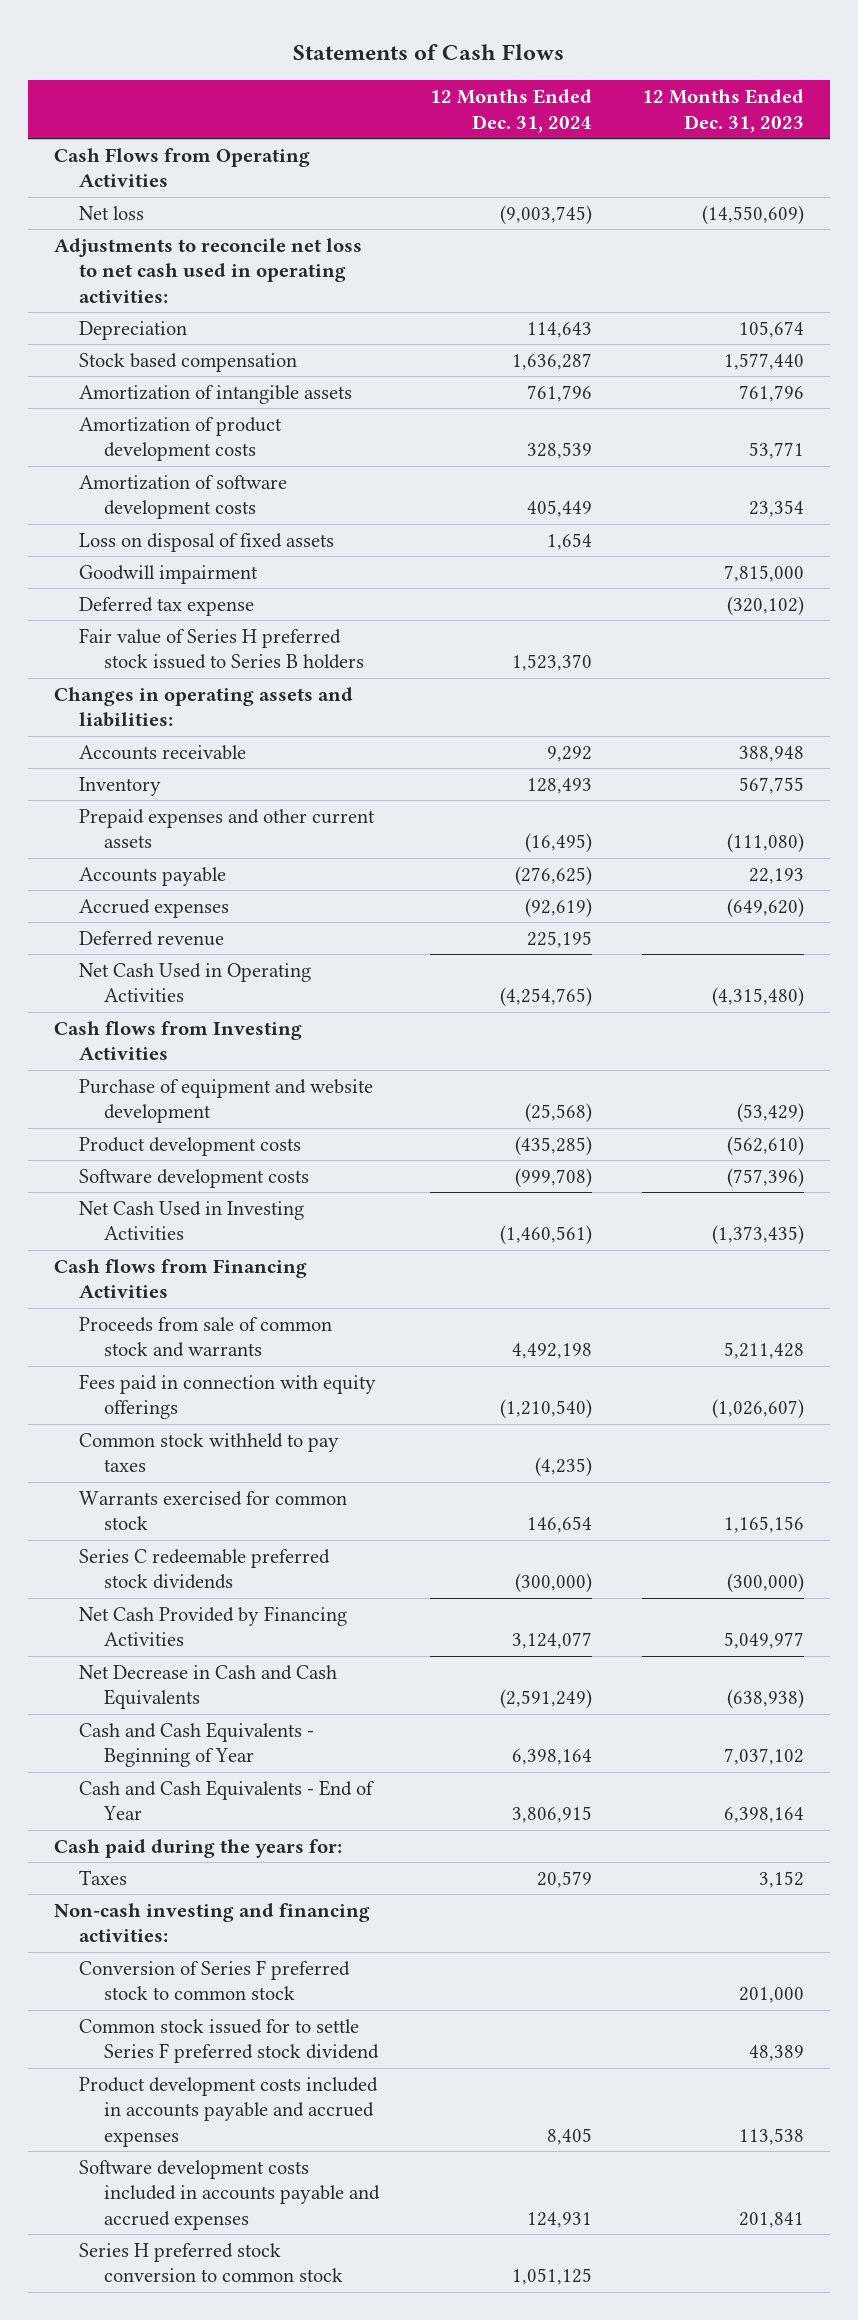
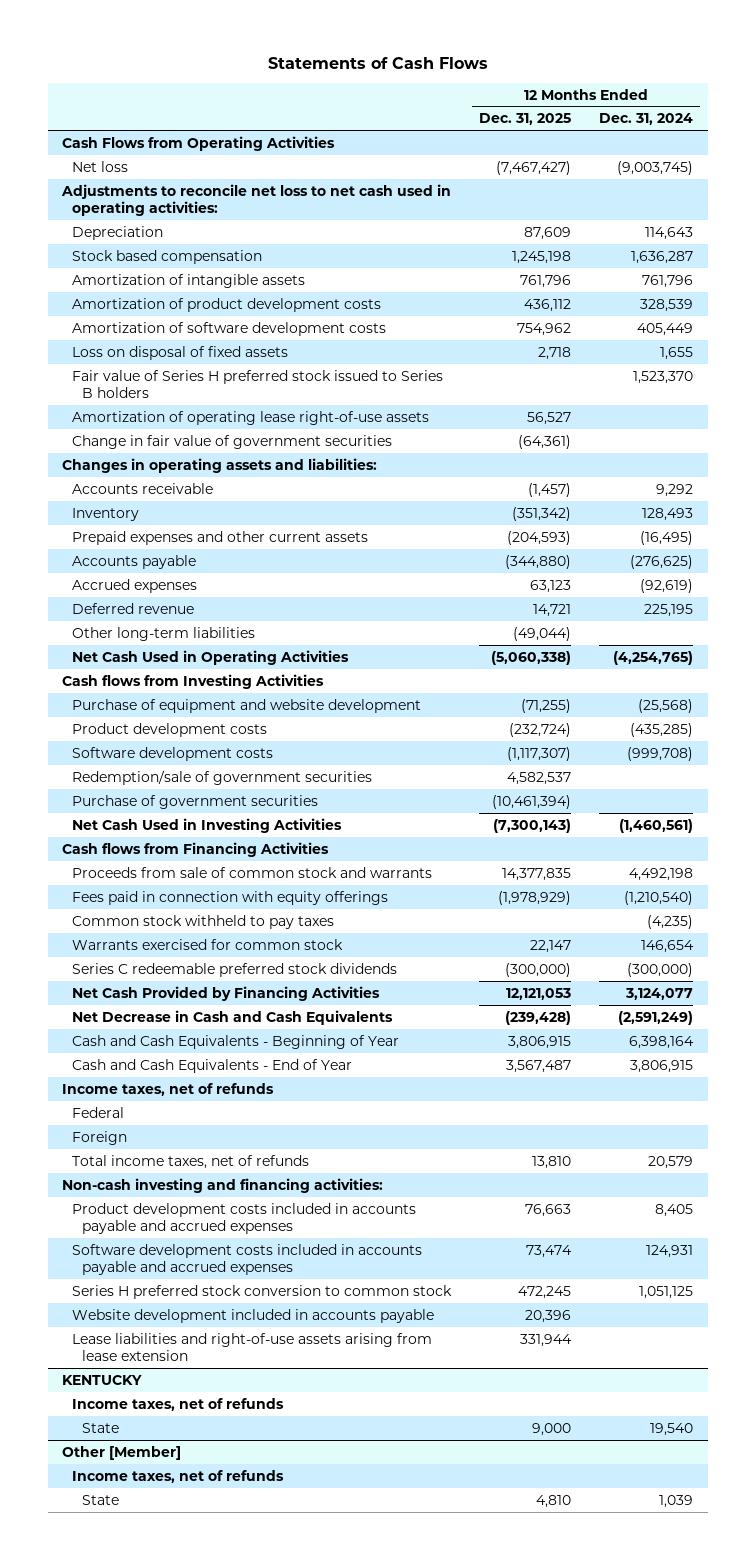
[642,88,805,133] 12 Months Ended Dec. 31, 2023 -> none
none -> [479,113,572,126] Dec. 31, 2025
[78,564,258,584] Goodwill impairment -> none
[78,596,254,616] Deferred tax expense -> none
[546,532,592,550] 1,654 -> [660,346,694,360] 1,655
none -> [72,410,430,425] Amortization of operating lease right-of-use assets
none -> [72,434,393,449] Change in fair value of government securities
none -> [72,626,256,641] Other long-term liabilities
none -> [72,769,373,785] Redemption/sale of government securities
none -> [72,794,319,809] Purchase of government securities
[53,1838,342,1858] Cash paid during the years for: -> none
none -> [61,1082,274,1096] Income taxes, net of refunds
none -> [72,1106,125,1118] Federal
none -> [72,1130,128,1145] Foreign
[78,1869,127,1885] Taxes -> [72,1154,310,1169] Total income taxes, net of refunds
[78,1959,350,2001] Conversion of Series F preferred stock to common stock -> none
[78,2018,379,2064] Common stock issued for to settle Series F preferred stock dividend -> none
none -> [72,1308,435,1323] Website development included in accounts payable
none -> [72,1332,433,1361] Lease liabilities and right-of-use assets arising from lease extension
none -> [61,1374,142,1385] KENTUCKY
none -> [72,1397,285,1411] Income taxes, net of refunds
none -> [82,1422,120,1433] State
none -> [61,1445,181,1460] Other [Member]
none -> [72,1469,285,1483] Income taxes, net of refunds
none -> [82,1494,120,1505] State

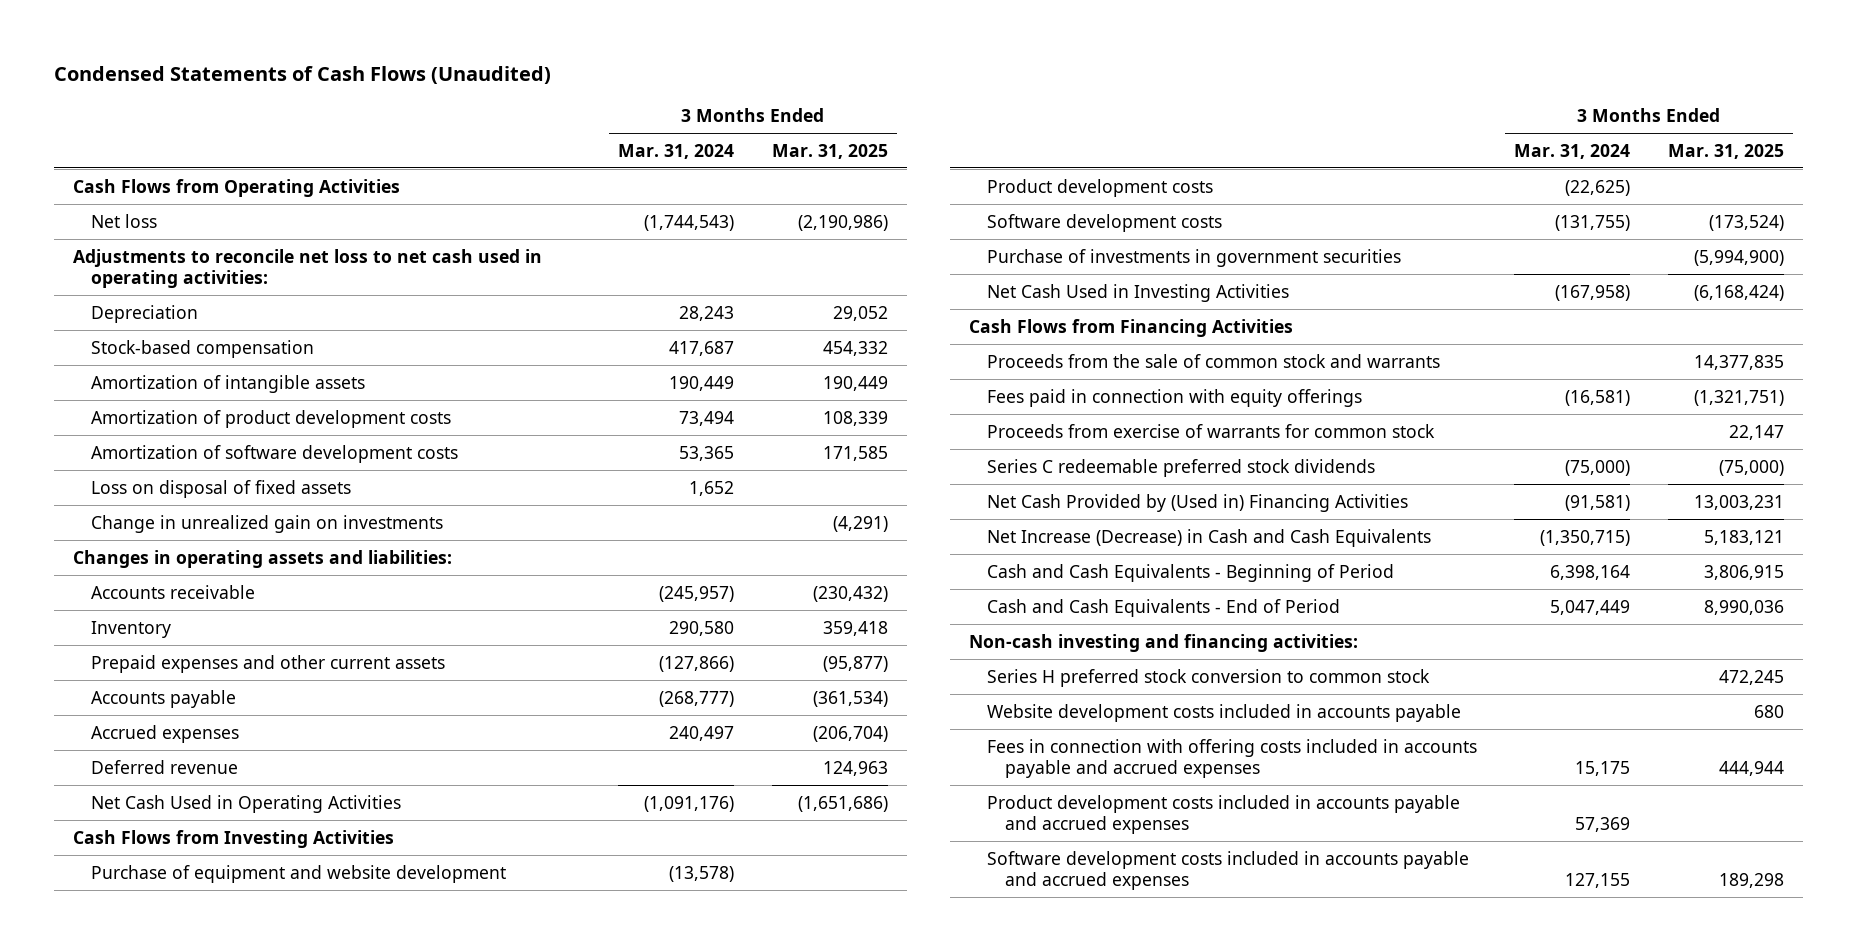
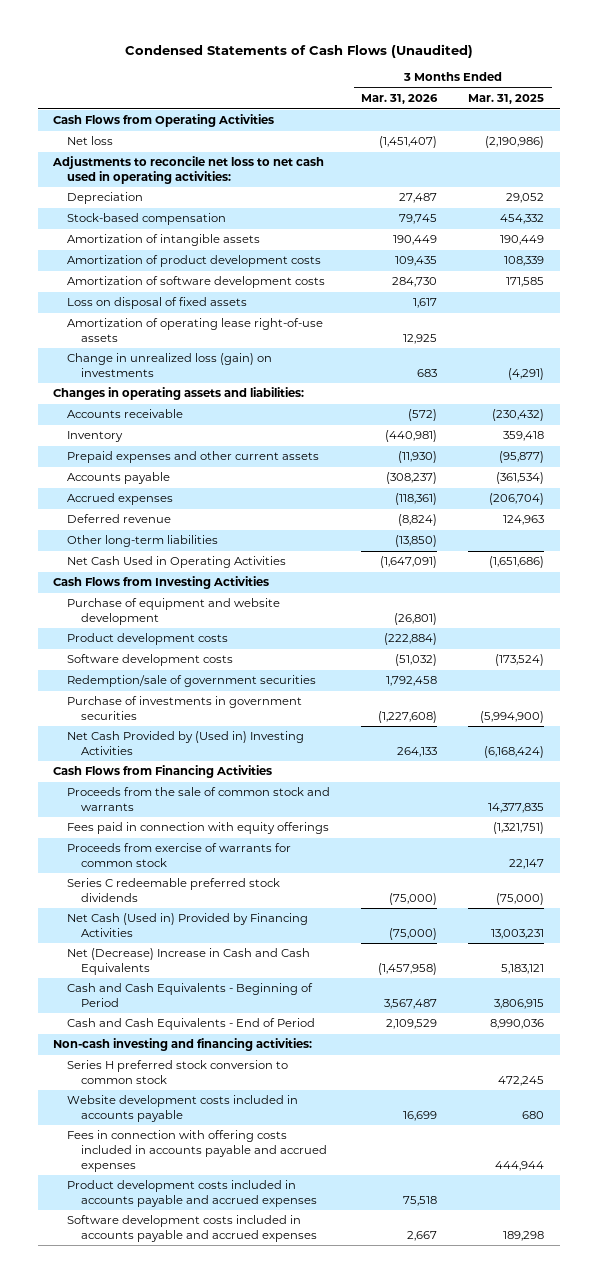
[618,143,735,159] Mar. 31, 2024 -> none
none -> [361,94,439,105] Mar. 31, 2026
none -> [67,318,324,343] Amortization of operating lease right-of-use assets
[90,514,443,533] Change in unrealized gain on investments -> [67,353,273,378] Change in unrealized loss (gain) on investments
none -> [67,535,219,548] Other long-term liabilities
none -> [67,675,317,688] Redemption/sale of government securities
[986,283,1289,302] Net Cash Used in Investing Activities -> [67,731,305,756] Net Cash Provided by (Used in) Investing Activities
[986,493,1408,512] Net Cash Provided by (Used in) Financing Activities -> [67,913,309,938] Net Cash (Used in) Provided by Financing Activities
[986,528,1431,547] Net Increase (Decrease) in Cash and Cash Equivalents -> [67,948,311,976] Net (Decrease) Increase in Cash and Cash Equivalents

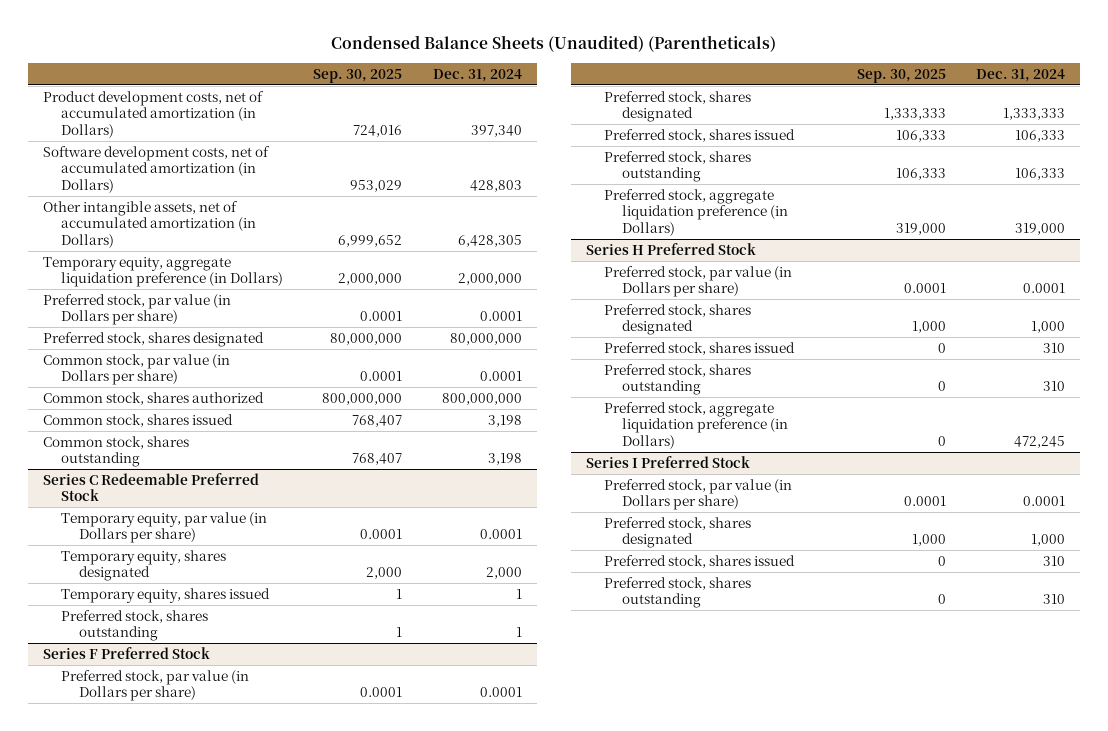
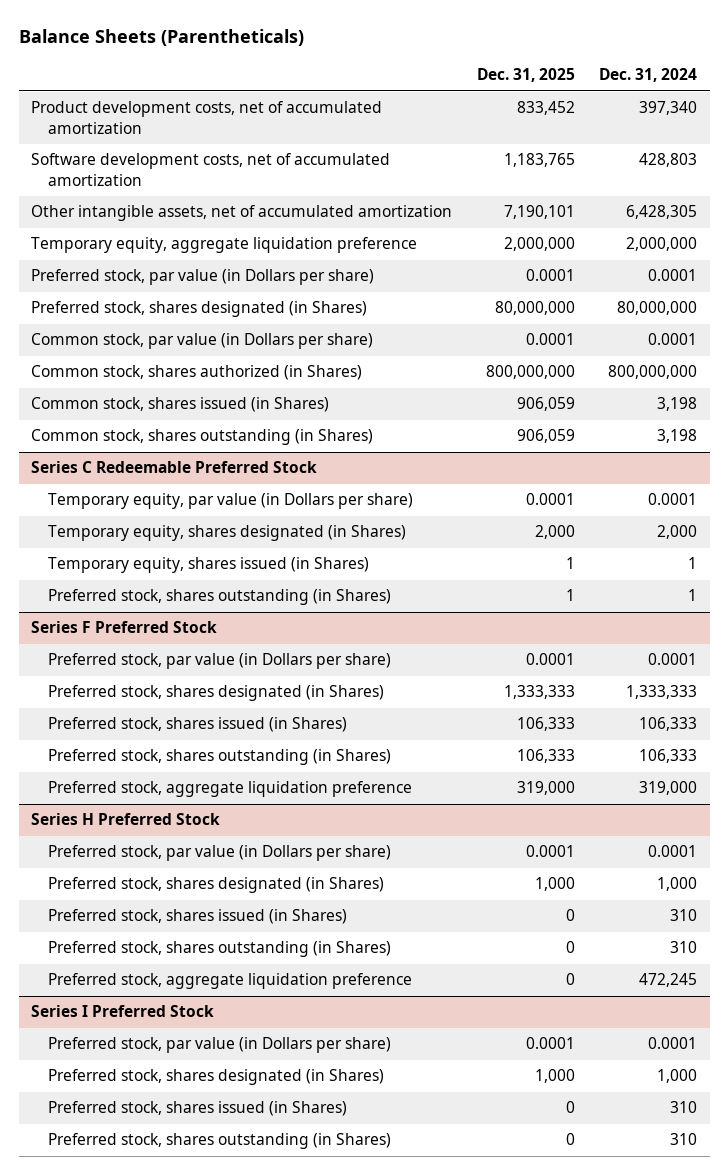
[331,35,777,53] Condensed Balance Sheets (Unaudited) (Parentheticals) -> [18,29,304,47] Balance Sheets (Parentheticals)
[313,68,403,83] Sep. 30, 2025 -> none
none -> [476,68,575,83] Dec. 31, 2025
[43,91,265,138] Product development costs, net of accumulated amortization (in Dollars) -> [31,101,383,134] Product development costs, net of accumulated amortization
[43,146,271,193] Software development costs, net of accumulated amortization (in Dollars) -> [31,153,391,186] Software development costs, net of accumulated amortization
[43,201,257,248] Other intangible assets, net of accumulated amortization (in Dollars) -> [31,205,453,222] Other intangible assets, net of accumulated amortization
[43,257,284,288] Temporary equity, aggregate liquidation preference (in Dollars) -> [31,237,418,254] Temporary equity, aggregate liquidation preference
[43,332,265,348] Preferred stock, shares designated -> [31,301,368,318] Preferred stock, shares designated (in Shares)
[43,392,265,406] Common stock, shares authorized -> [31,365,363,381] Common stock, shares authorized (in Shares)
[43,414,234,428] Common stock, shares issued -> [31,397,330,413] Common stock, shares issued (in Shares)
[43,436,190,468] Common stock, shares outstanding -> [31,429,374,446] Common stock, shares outstanding (in Shares)
[61,550,227,582] Temporary equity, shares designated -> [47,525,406,542] Temporary equity, shares designated (in Shares)
[61,588,271,604] Temporary equity, shares issued -> [47,557,369,574] Temporary equity, shares issued (in Shares)
[61,610,209,642] Preferred stock, shares outstanding -> [47,589,391,606] Preferred stock, shares outstanding (in Shares)
[604,91,752,123] Preferred stock, shares designated -> [47,685,384,702] Preferred stock, shares designated (in Shares)
[604,129,796,143] Preferred stock, shares issued -> [47,717,347,733] Preferred stock, shares issued (in Shares)
[604,151,752,183] Preferred stock, shares outstanding -> [47,749,391,766] Preferred stock, shares outstanding (in Shares)
[604,189,789,236] Preferred stock, aggregate liquidation preference (in Dollars) -> [47,781,412,798] Preferred stock, aggregate liquidation preference
[604,304,752,336] Preferred stock, shares designated -> [47,877,384,894] Preferred stock, shares designated (in Shares)
[604,342,796,356] Preferred stock, shares issued -> [47,909,347,925] Preferred stock, shares issued (in Shares)
[604,364,752,396] Preferred stock, shares outstanding -> [47,941,391,958] Preferred stock, shares outstanding (in Shares)
[604,402,789,449] Preferred stock, aggregate liquidation preference (in Dollars) -> [47,973,412,990] Preferred stock, aggregate liquidation preference
[604,517,752,549] Preferred stock, shares designated -> [47,1069,384,1086] Preferred stock, shares designated (in Shares)
[604,555,796,569] Preferred stock, shares issued -> [47,1101,347,1117] Preferred stock, shares issued (in Shares)
[604,577,752,609] Preferred stock, shares outstanding -> [47,1133,391,1150] Preferred stock, shares outstanding (in Shares)

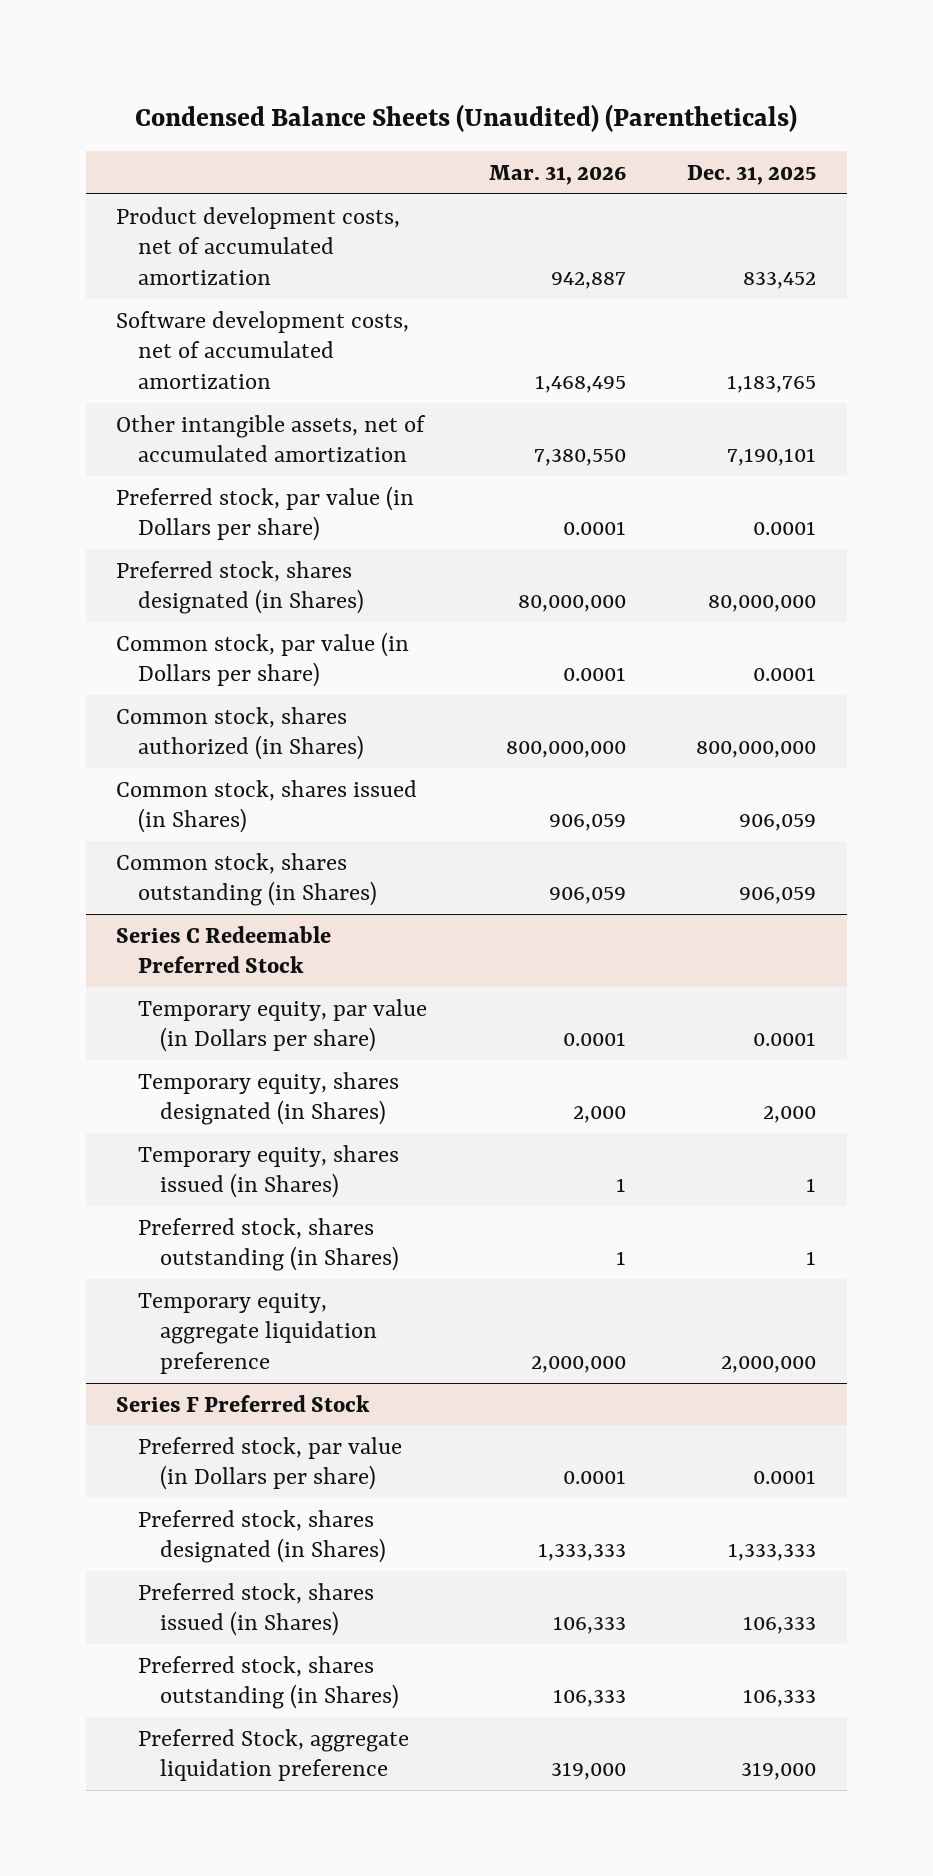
[18,29,304,47] Balance Sheets (Parentheticals) -> [135,103,798,132] Condensed Balance Sheets (Unaudited) (Parentheticals)
[599,68,698,83] Dec. 31, 2024 -> none
none -> [488,165,626,186] Mar. 31, 2026
[31,237,418,254] Temporary equity, aggregate liquidation preference -> none
none -> [138,1292,377,1374] Temporary equity, aggregate liquidation preference
[31,813,221,826] Series H Preferred Stock -> none
[47,845,391,862] Preferred stock, par value (in Dollars per share) -> none
[47,877,384,894] Preferred stock, shares designated (in Shares) -> none
[47,909,347,925] Preferred stock, shares issued (in Shares) -> none
[47,941,391,958] Preferred stock, shares outstanding (in Shares) -> none
[47,973,412,990] Preferred stock, aggregate liquidation preference -> none
[31,1005,215,1018] Series I Preferred Stock -> none
[47,1037,391,1054] Preferred stock, par value (in Dollars per share) -> none
[47,1069,384,1086] Preferred stock, shares designated (in Shares) -> none
[47,1101,347,1117] Preferred stock, shares issued (in Shares) -> none
[47,1133,391,1150] Preferred stock, shares outstanding (in Shares) -> none
[47,781,412,798] Preferred stock, aggregate liquidation preference -> [138,1728,410,1782] Preferred Stock, aggregate liquidation preference

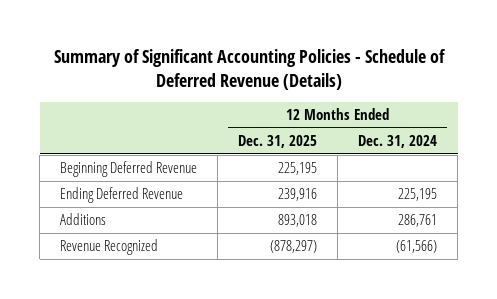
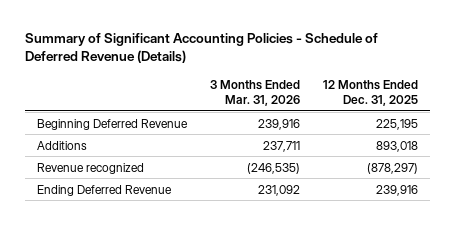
[358,135,438,149] Dec. 31, 2024 -> none
none -> [210,79,301,106] 3 Months Ended Mar. 31, 2026
[60,239,159,256] Revenue Recognized -> [36,162,144,174] Revenue recognized
[60,187,184,204] Ending Deferred Revenue -> [36,184,172,196] Ending Deferred Revenue

